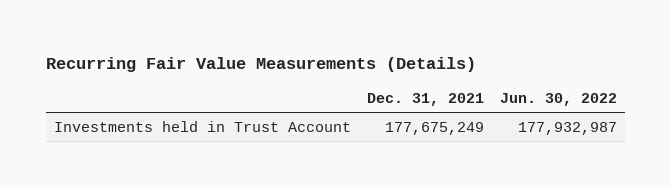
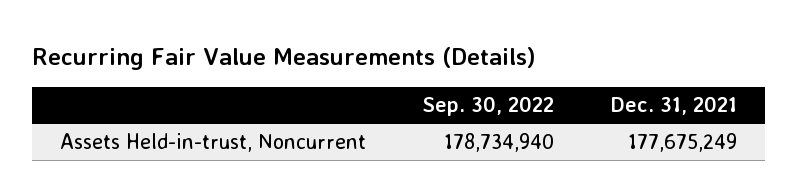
[499,93,617,107] Jun. 30, 2022 -> none
none -> [422,96,555,117] Sep. 30, 2022
[53,120,351,132] Investments held in Trust Account -> [60,133,367,153] Assets Held-in-trust, Noncurrent

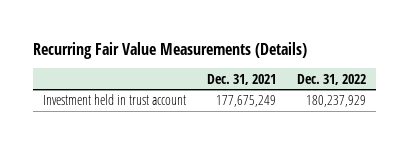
[422,96,555,117] Sep. 30, 2022 -> none
none -> [296,73,366,85] Dec. 31, 2022
[60,133,367,153] Assets Held-in-trust, Noncurrent -> [43,94,187,106] Investment held in trust account

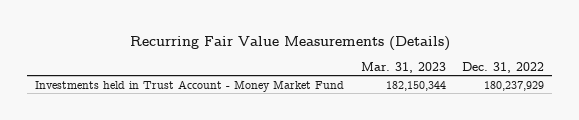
[206,73,276,85] Dec. 31, 2021 -> none
none -> [360,61,446,73] Mar. 31, 2023
[43,94,187,106] Investment held in trust account -> [35,79,345,92] Investments held in Trust Account - Money Market Fund

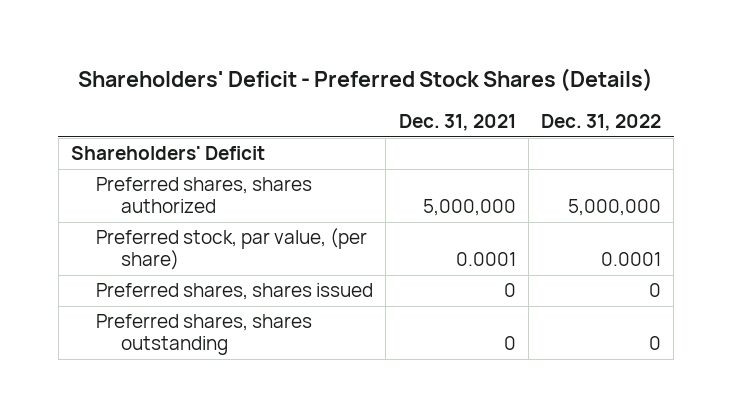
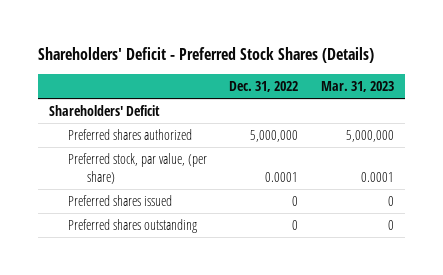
[398,114,516,132] Dec. 31, 2021 -> none
none -> [320,80,394,92] Mar. 31, 2023
[96,177,313,214] Preferred shares, shares authorized -> [68,129,193,141] Preferred shares authorized
[96,283,374,301] Preferred shares, shares issued -> [68,195,173,207] Preferred shares issued
[96,314,313,356] Preferred shares, shares outstanding -> [68,219,198,234] Preferred shares outstanding

